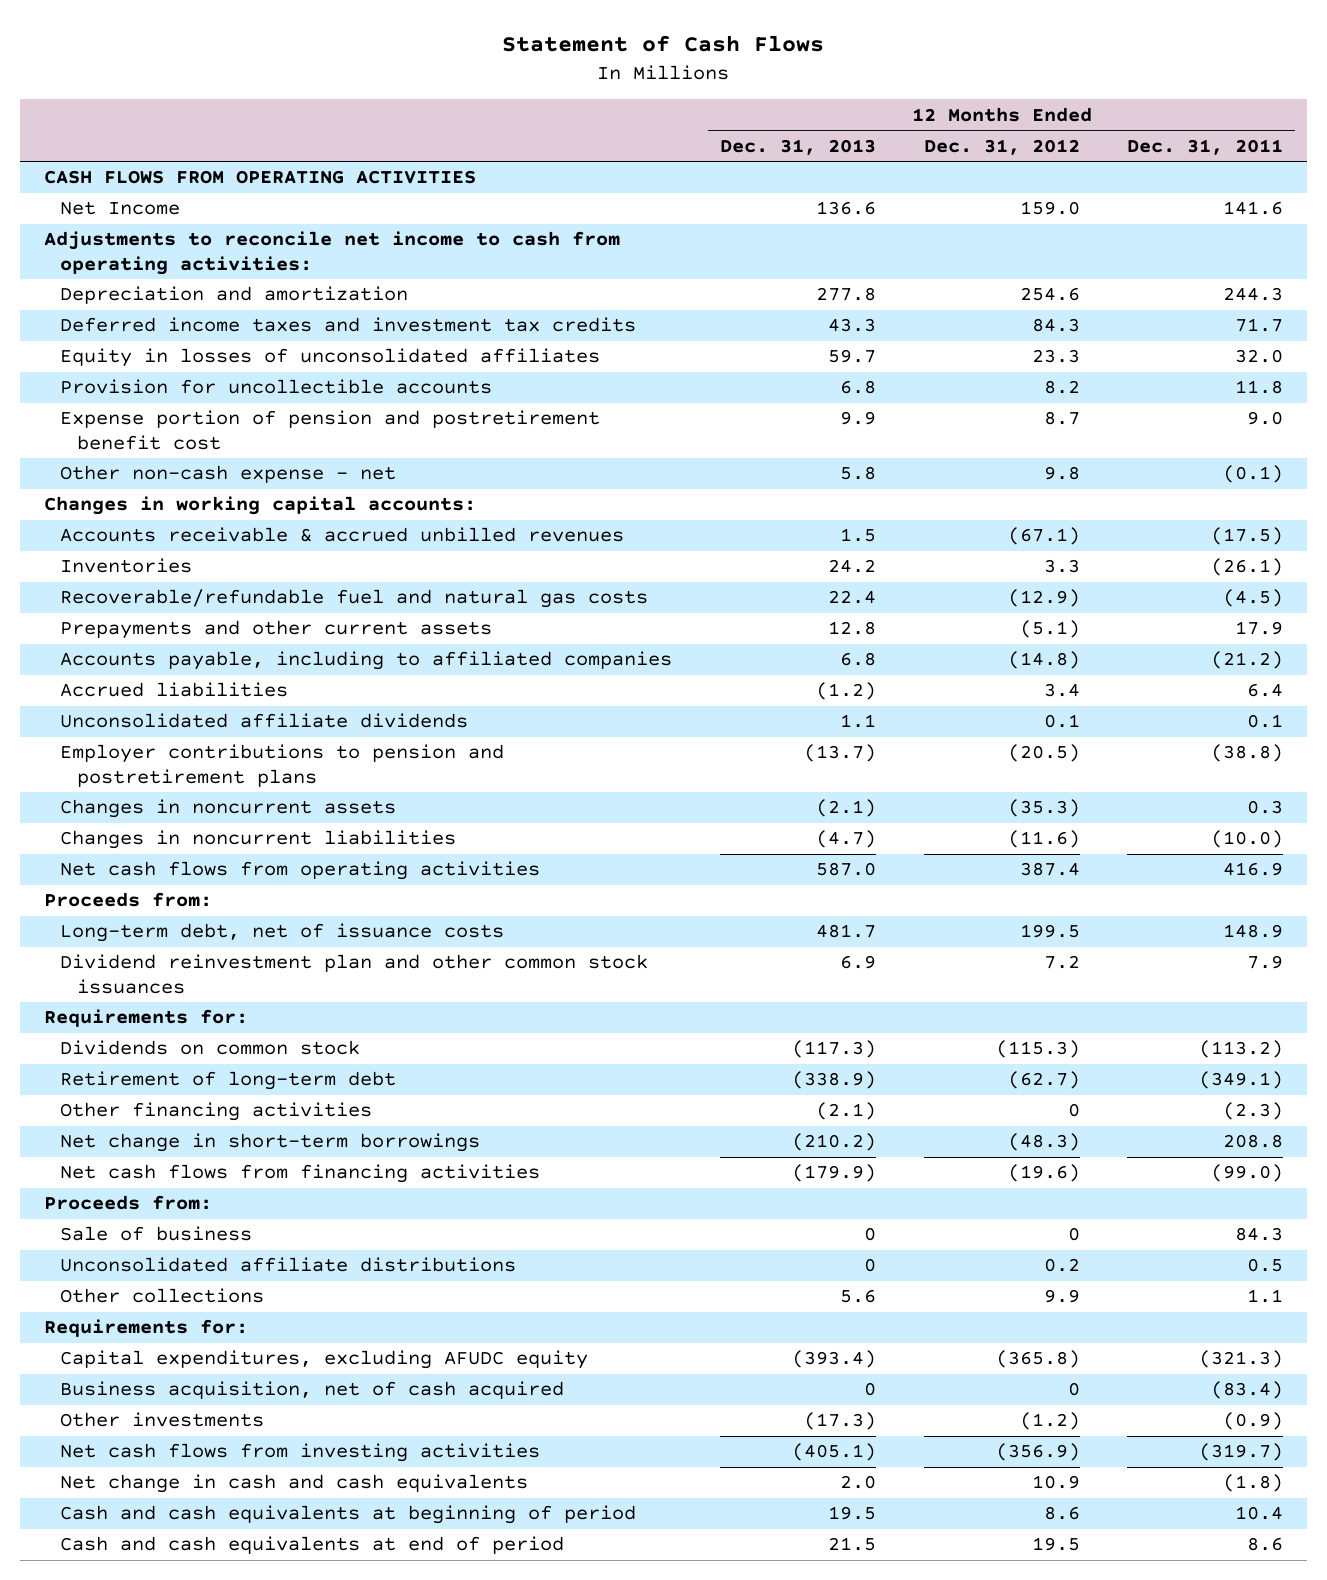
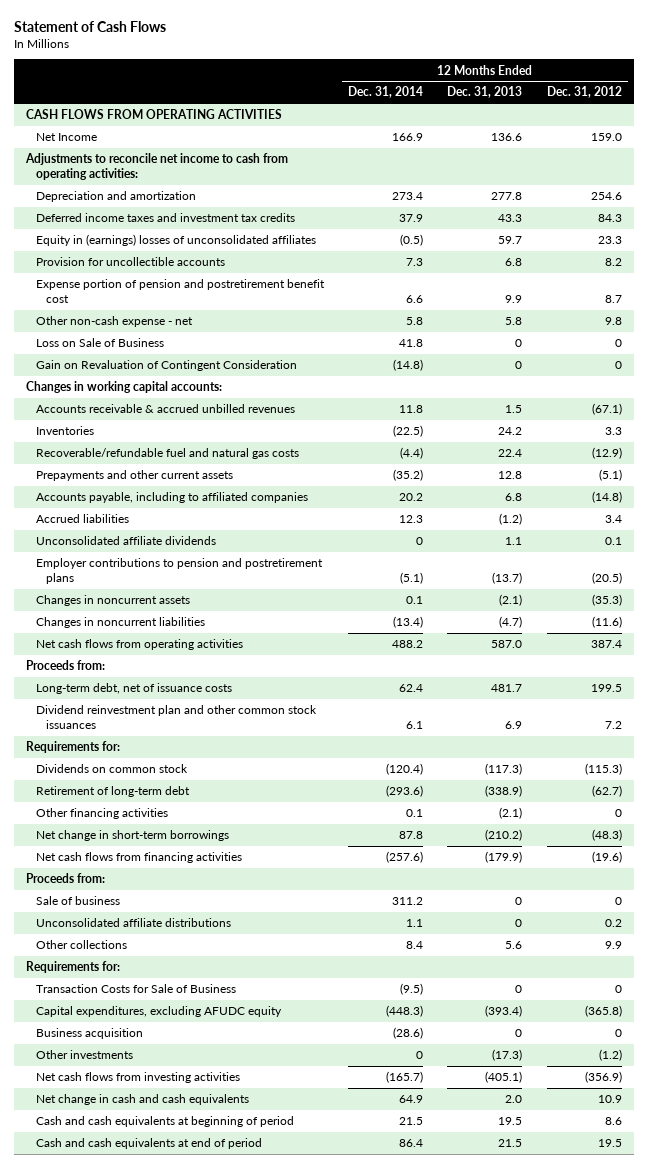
[1127,138,1284,155] Dec. 31, 2011 -> none
none -> [348,86,424,99] Dec. 31, 2014
[60,348,601,368] Equity in losses of unconsolidated affiliates -> [35,234,316,247] Equity in (earnings) losses of unconsolidated affiliates
none -> [35,338,164,348] Loss on Sale of Business
none -> [35,360,297,372] Gain on Revaluation of Contingent Consideration
none -> [35,984,236,994] Transaction Costs for Sale of Business
[60,1381,565,1400] Business acquisition, net of cash acquired -> [35,1028,143,1040] Business acquisition

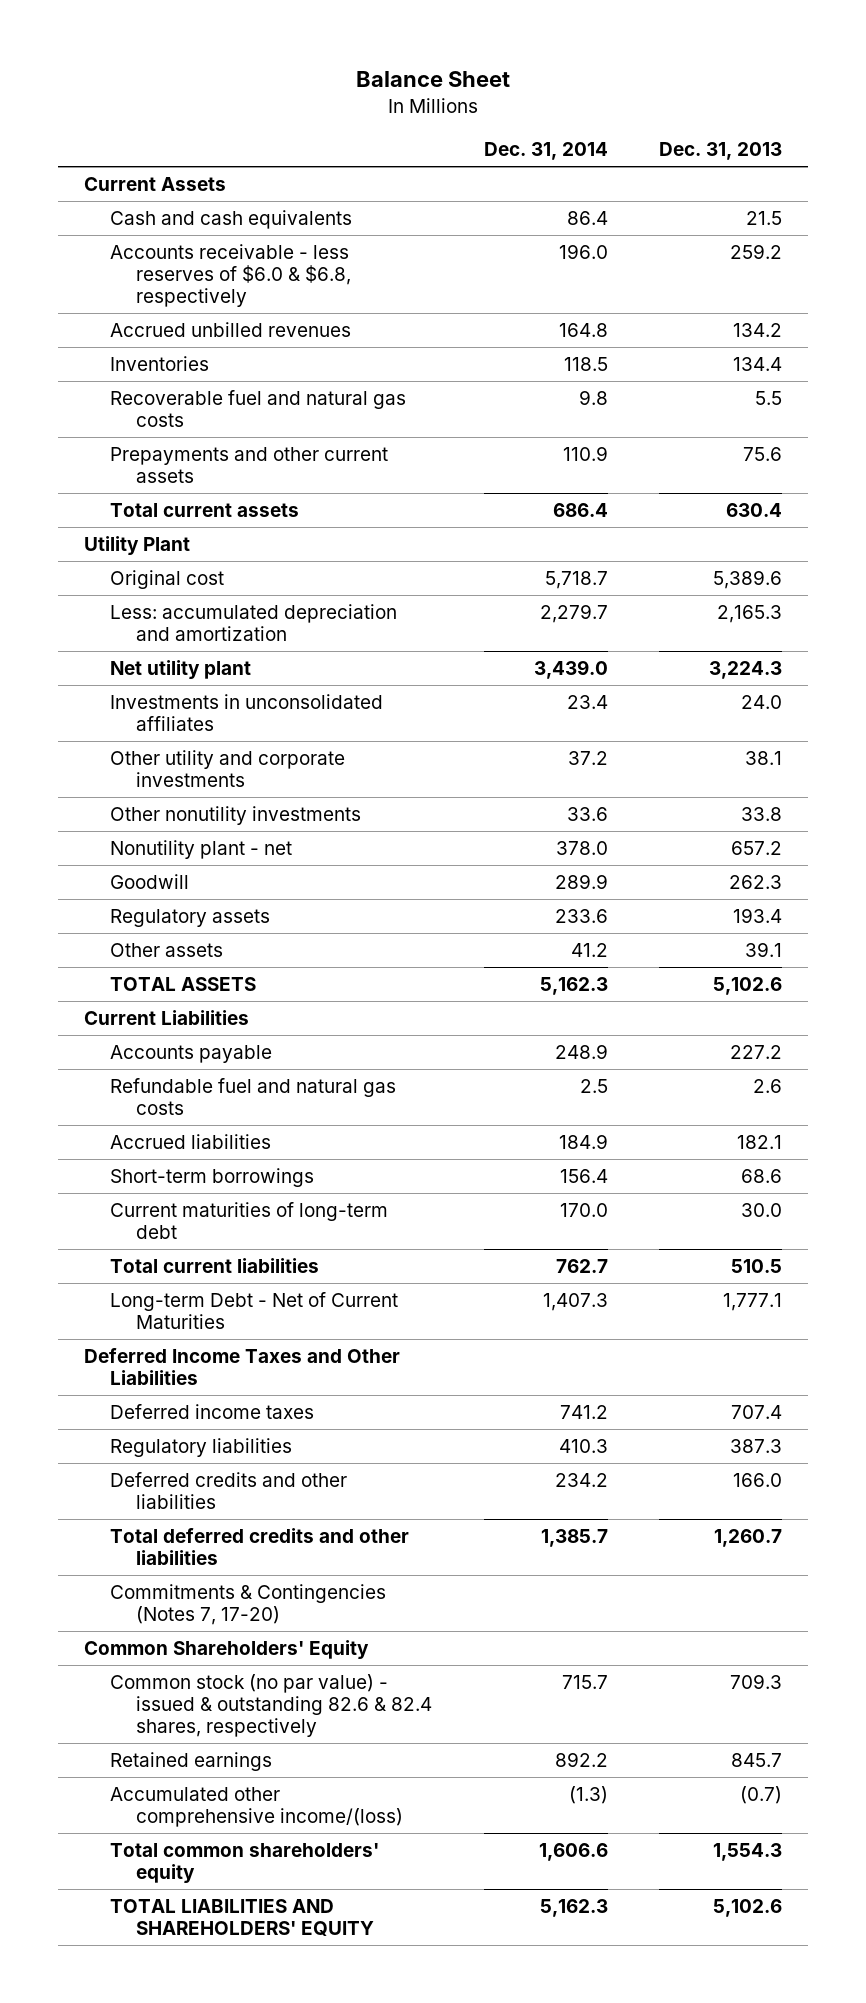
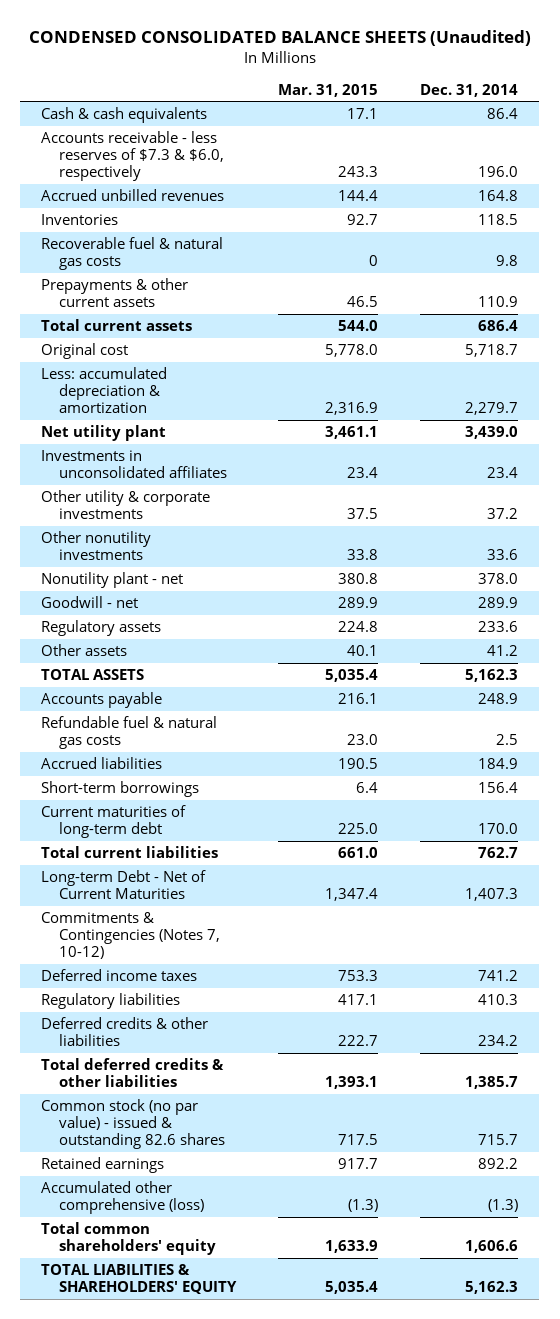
[355,71,510,88] Balance Sheet -> [28,30,531,47] CONDENSED CONSOLIDATED BALANCE SHEETS (Unaudited)
[659,142,783,161] Dec. 31, 2013 -> none
none -> [277,83,378,97] Mar. 31, 2015
[83,177,226,192] Current Assets -> none
[109,210,352,230] Cash and cash equivalents -> [41,107,208,124] Cash & cash equivalents
[109,244,352,307] Accounts receivable - less reserves of $6.0 & $6.8, respectively -> [41,131,224,182] Accounts receivable - less reserves of $7.3 & $6.0, respectively
[109,390,406,427] Recoverable fuel and natural gas costs -> [41,237,224,271] Recoverable fuel & natural gas costs
[109,447,388,483] Prepayments and other current assets -> [41,278,189,308] Prepayments & other current assets
[83,536,190,556] Utility Plant -> none
[109,604,397,641] Less: accumulated depreciation and amortization -> [41,367,168,414] Less: accumulated depreciation & amortization
[109,750,345,787] Other utility and corporate investments -> [41,490,211,520] Other utility & corporate investments
[109,874,189,890] Goodwill -> [41,596,139,609] Goodwill - net
[83,1010,249,1026] Current Liabilities -> none
[109,1078,396,1115] Refundable fuel and natural gas costs -> [41,716,218,750] Refundable fuel & natural gas costs
[83,1348,400,1385] Deferred Income Taxes and Other Liabilities -> none
none -> [41,912,220,960] Commitments & Contingencies (Notes 7, 10-12)
[109,1584,386,1625] Commitments & Contingencies (Notes 7, 17-20) -> none
[83,1640,369,1660] Common Shareholders' Equity -> none
[109,1472,347,1509] Deferred credits and other liabilities -> [41,1017,209,1047] Deferred credits & other liabilities
[109,1528,409,1565] Total deferred credits and other liabilities -> [41,1058,225,1088] Total deferred credits & other liabilities
[109,1674,433,1737] Common stock (no par value) - issued & outstanding 82.6 & 82.4 shares, respectively -> [41,1099,225,1150] Common stock (no par value) - issued & outstanding 82.6 shares
[109,1787,404,1827] Accumulated other comprehensive income/(loss) -> [41,1181,204,1215] Accumulated other comprehensive (loss)
[109,1899,375,1936] TOTAL LIABILITIES AND SHAREHOLDERS' EQUITY -> [41,1264,237,1295] TOTAL LIABILITIES & SHAREHOLDERS' EQUITY

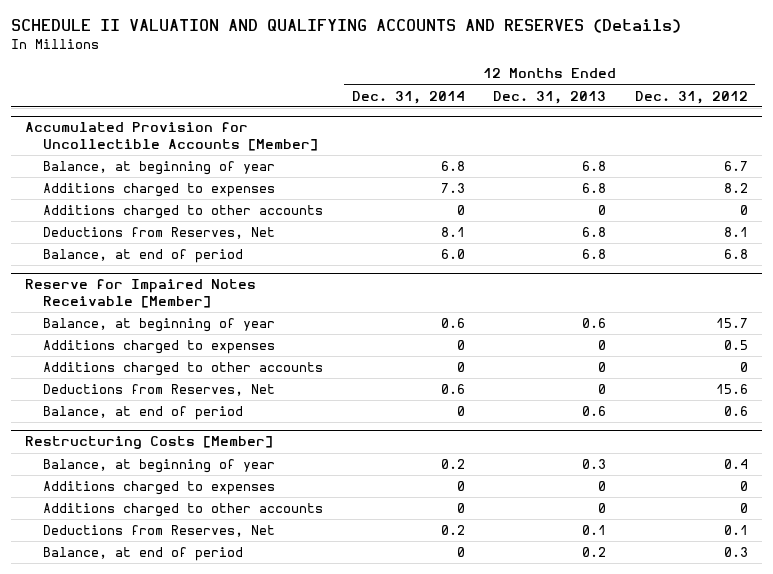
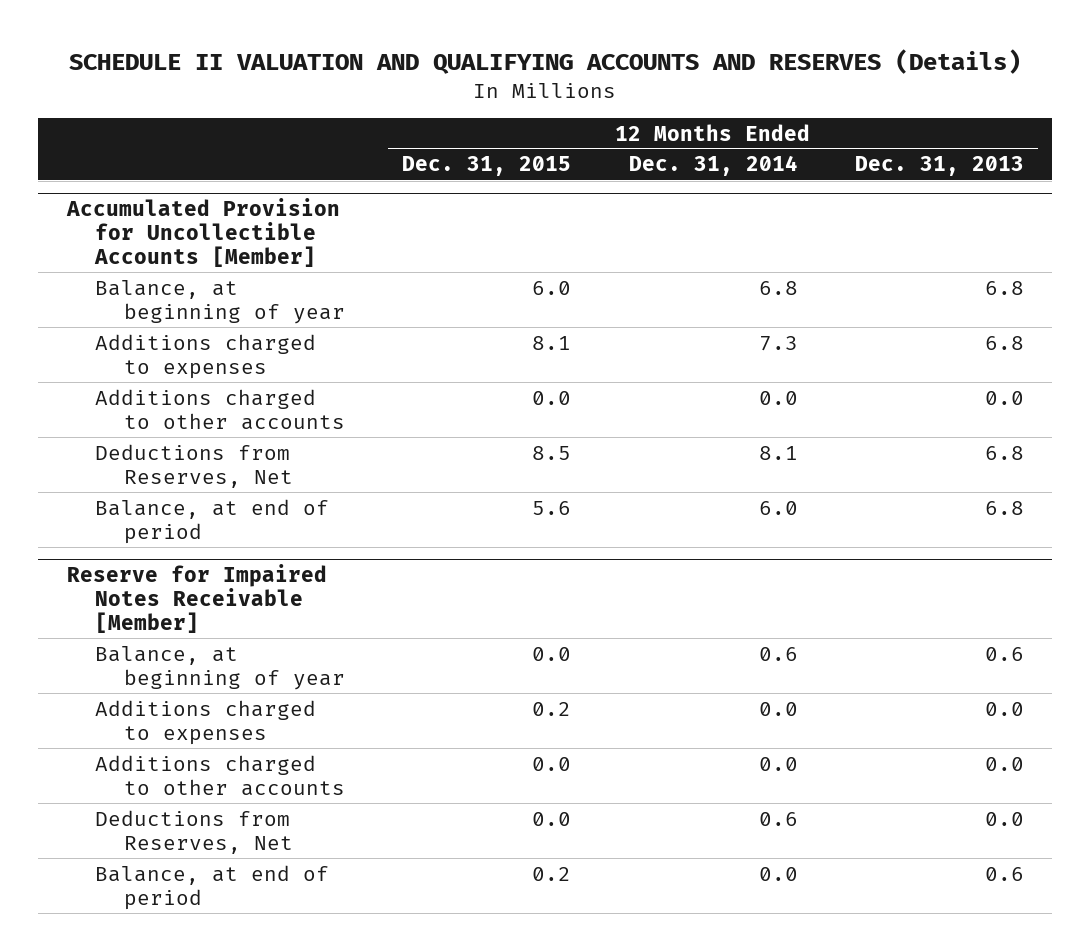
[634,90,748,104] Dec. 31, 2012 -> none
none -> [402,156,572,177] Dec. 31, 2015
[456,205,465,216] 0 -> [758,390,798,405] 0.0
[598,205,607,216] 0 -> [984,390,1024,405] 0.0
[25,436,274,450] Restructuring Costs [Member] -> none
[42,459,275,474] Balance, at beginning of year -> none
[42,481,275,496] Additions charged to expenses -> none
[42,503,323,518] Additions charged to other accounts -> none
[42,525,275,538] Deductions from Reserves, Net -> none
[42,547,243,562] Balance, at end of period -> none
[456,340,465,351] 0 -> [758,701,798,716] 0.0
[598,340,607,351] 0 -> [984,701,1024,716] 0.0
[456,362,465,373] 0 -> [758,756,798,771] 0.0
[598,362,607,373] 0 -> [984,756,1024,771] 0.0
[598,384,607,395] 0 -> [984,811,1024,826] 0.0
[456,406,465,417] 0 -> [758,866,798,881] 0.0

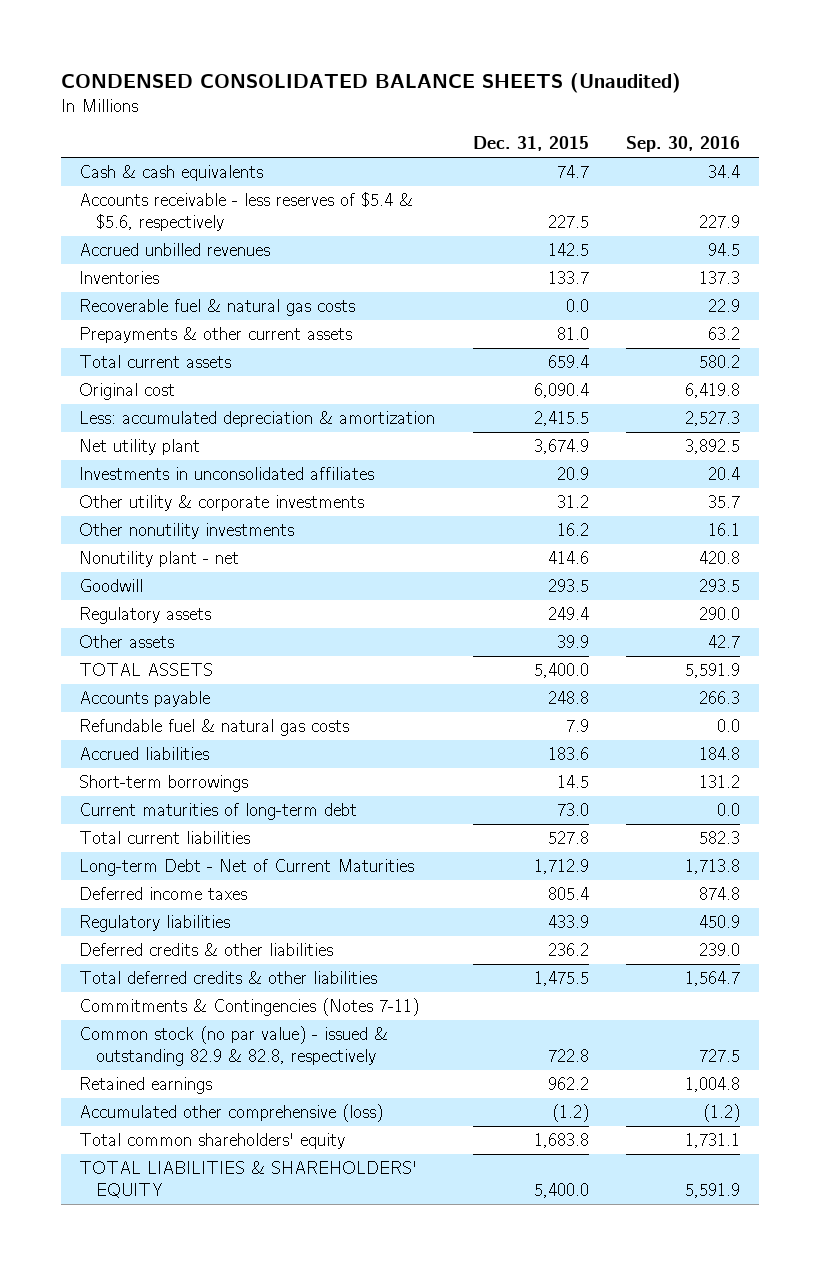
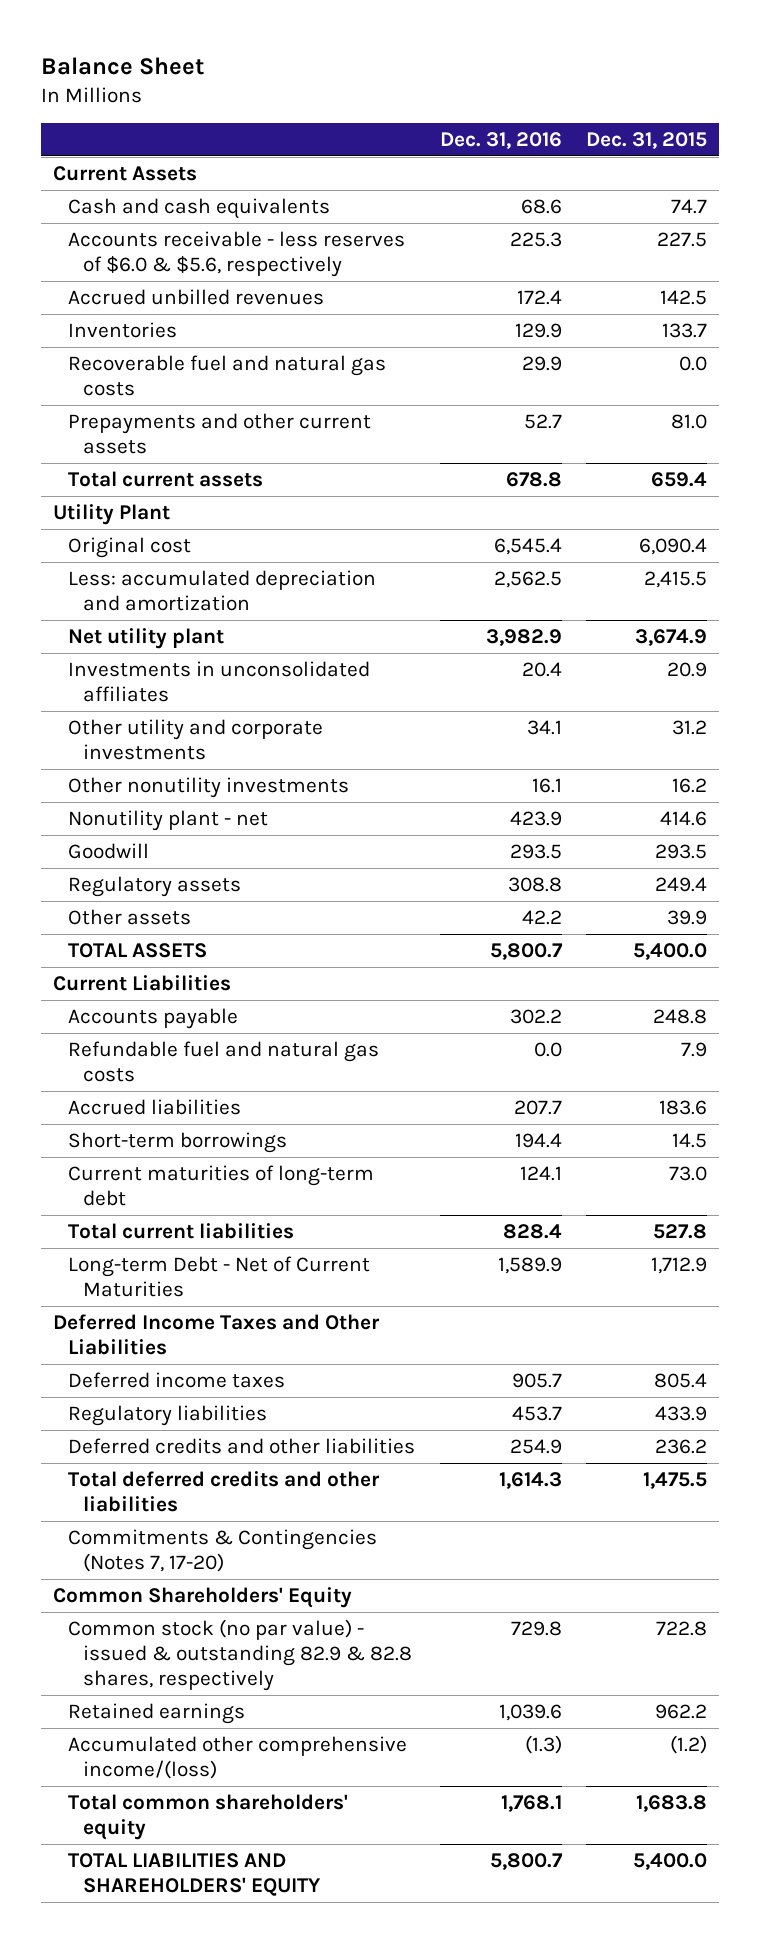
[60,73,681,94] CONDENSED CONSOLIDATED BALANCE SHEETS (Unaudited) -> [41,56,205,75] Balance Sheet
[626,136,741,153] Sep. 30, 2016 -> none
none -> [439,131,562,149] Dec. 31, 2016
none -> [53,166,198,182] Current Assets
[79,164,264,181] Cash & cash equivalents -> [68,198,331,220] Cash and cash equivalents
[79,191,414,231] Accounts receivable - less reserves of $5.4 & $5.6, respectively -> [68,231,406,278] Accounts receivable - less reserves of $6.0 & $5.6, respectively
[79,298,356,316] Recoverable fuel & natural gas costs -> [68,355,387,397] Recoverable fuel and natural gas costs
[79,326,353,343] Prepayments & other current assets -> [68,413,372,455] Prepayments and other current assets
none -> [53,504,171,526] Utility Plant
[79,410,436,427] Less: accumulated depreciation & amortization -> [68,570,377,612] Less: accumulated depreciation and amortization
[79,494,365,511] Other utility & corporate investments -> [68,719,324,761] Other utility and corporate investments
none -> [53,975,232,992] Current Liabilities
[79,718,350,736] Refundable fuel & natural gas costs -> [68,1041,380,1083] Refundable fuel and natural gas costs
none -> [53,1314,381,1356] Deferred Income Taxes and Other Liabilities
[79,942,334,956] Deferred credits & other liabilities -> [68,1438,416,1455] Deferred credits and other liabilities
[79,970,378,984] Total deferred credits & other liabilities -> [68,1471,381,1513] Total deferred credits and other liabilities
[79,997,420,1016] Commitments & Contingencies (Notes 7-11) -> [68,1529,378,1573] Commitments & Contingencies (Notes 7, 17-20)
none -> [53,1587,353,1609] Common Shareholders' Equity
[79,1025,389,1066] Common stock (no par value) - issued & outstanding 82.9 & 82.8, respectively -> [68,1619,413,1692] Common stock (no par value) - issued & outstanding 82.9 & 82.8 shares, respectively
[79,1103,384,1122] Accumulated other comprehensive (loss) -> [68,1736,408,1780] Accumulated other comprehensive income/(loss)
[79,1160,418,1198] TOTAL LIABILITIES & SHAREHOLDERS' EQUITY -> [68,1853,322,1897] TOTAL LIABILITIES AND SHAREHOLDERS' EQUITY

